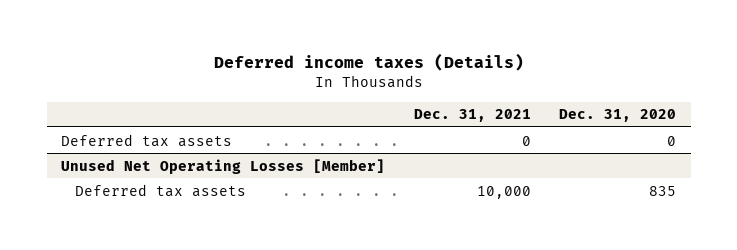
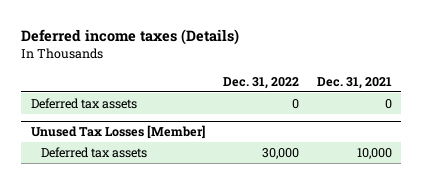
[559,109,677,123] Dec. 31, 2020 -> none
none -> [222,76,299,89] Dec. 31, 2022
[60,158,385,174] Unused Net Operating Losses [Member] -> [30,125,205,140] Unused Tax Losses [Member]

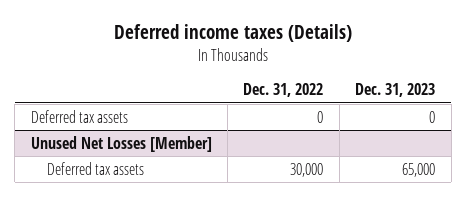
[317,76,393,89] Dec. 31, 2021 -> none
none -> [355,83,436,98] Dec. 31, 2023
[30,125,205,140] Unused Tax Losses [Member] -> [30,135,212,152] Unused Net Losses [Member]

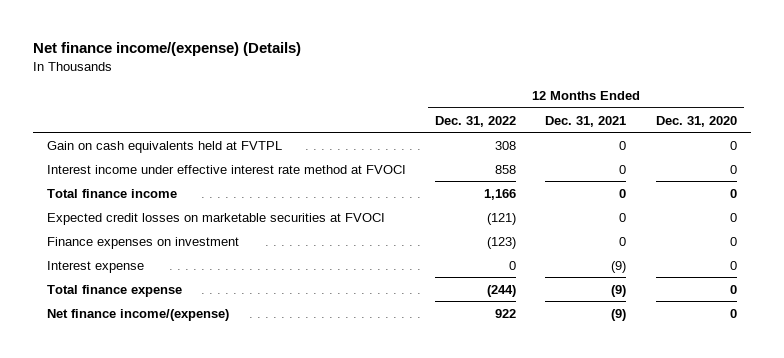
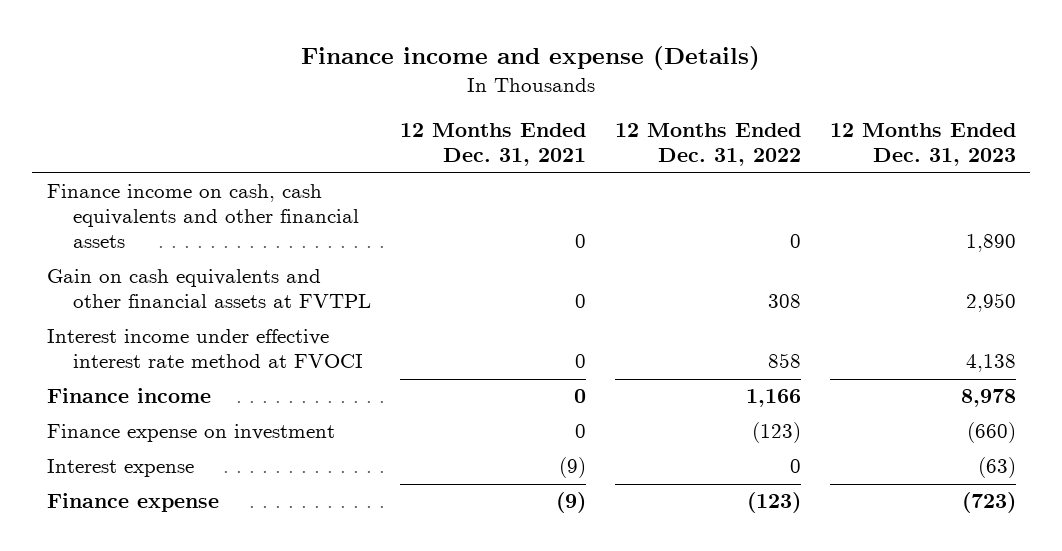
[32,41,301,56] Net finance income/(expense) (Details) -> [301,46,761,71] Finance income and expense (Details)
[655,115,737,127] Dec. 31, 2020 -> none
none -> [829,123,1016,167] 12 Months Ended Dec. 31, 2023
none -> [46,184,359,249] Finance income on cash, cash equivalents and other financial assets
[47,140,283,153] Gain on cash equivalents held at FVTPL -> [46,269,371,309] Gain on cash equivalents and other financial assets at FVTPL
[47,212,386,225] Expected credit losses on marketable securities at FVOCI -> none
[47,188,178,198] Total finance income -> [46,388,211,404] Finance income
[47,236,240,249] Finance expenses on investment -> [46,424,335,443] Finance expense on investment
[47,308,230,321] Net finance income/(expense) -> none
[47,284,183,297] Total finance expense -> [46,493,219,513] Finance expense
[487,284,517,297] (244) -> [746,492,801,514] (123)

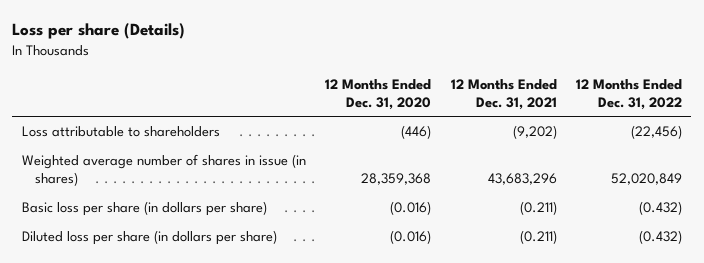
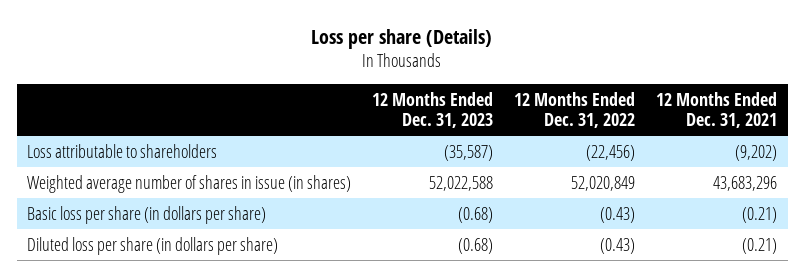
[325,79,432,110] 12 Months Ended Dec. 31, 2020 -> none
none -> [372,91,494,129] 12 Months Ended Dec. 31, 2023
[519,201,557,216] (0.211) -> [742,206,778,223] (0.21)
[638,201,682,216] (0.432) -> [600,206,636,223] (0.43)
[519,230,557,245] (0.211) -> [742,237,778,254] (0.21)
[638,230,682,245] (0.432) -> [600,237,636,254] (0.43)

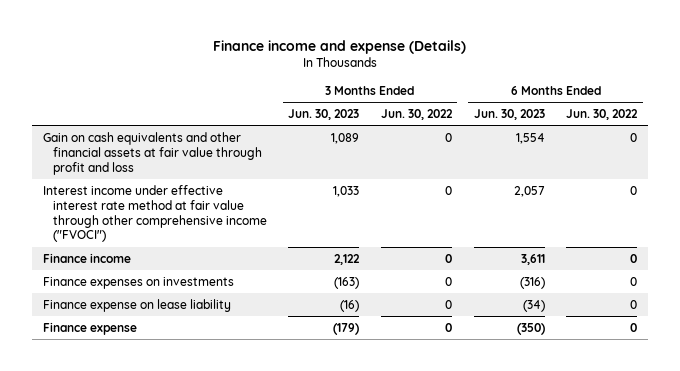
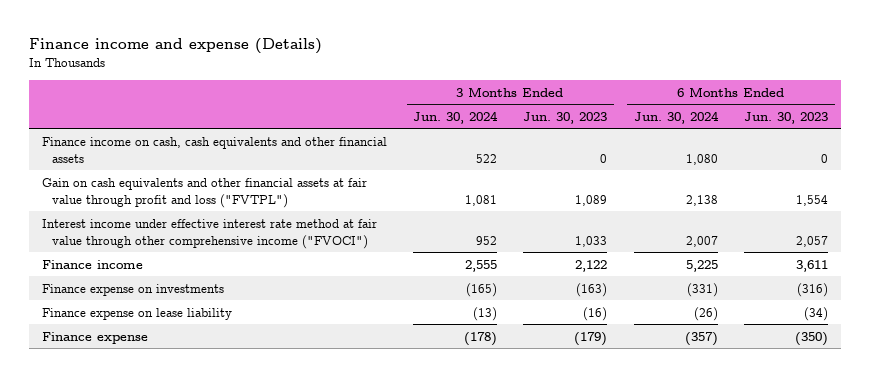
[381,109,454,121] Jun. 30, 2022 -> none
[566,109,639,121] Jun. 30, 2022 -> none
none -> [413,110,499,124] Jun. 30, 2024
none -> [633,110,719,124] Jun. 30, 2024
none -> [41,136,387,163] Finance income on cash, cash equivalents and other financial assets
[42,131,262,175] Gain on cash equivalents and other financial assets at fair value through profit and loss -> [41,177,367,208] Gain on cash equivalents and other financial assets at fair value through profit and loss ("FVTPL")
[42,276,234,289] Finance expenses on investments -> [41,283,224,296] Finance expense on investments

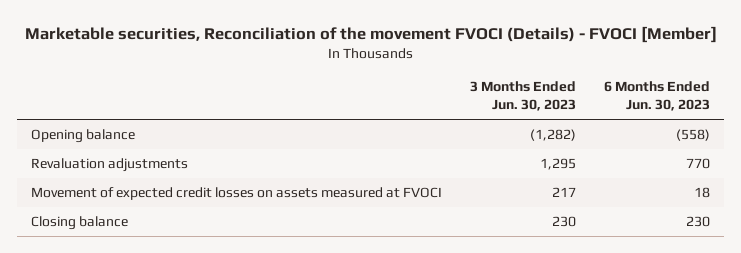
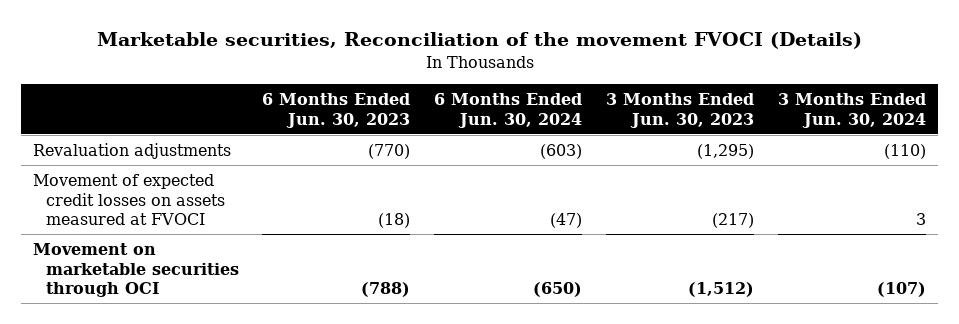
[24,26,717,44] Marketable securities, Reconciliation of the movement FVOCI (Details) - FVOCI [Member] -> [96,32,862,50] Marketable securities, Reconciliation of the movement FVOCI (Details)
none -> [434,92,583,128] 6 Months Ended Jun. 30, 2024
none -> [777,92,926,128] 3 Months Ended Jun. 30, 2024
[31,128,136,143] Opening balance -> none
[31,215,129,230] Closing balance -> none
[540,157,577,170] 1,295 -> [697,143,755,159] (1,295)
[686,157,711,169] 770 -> [368,143,411,159] (770)
[552,186,577,197] 217 -> [712,213,755,229] (217)
[694,186,711,198] 18 -> [378,213,411,229] (18)
none -> [33,242,239,298] Movement on marketable securities through OCI

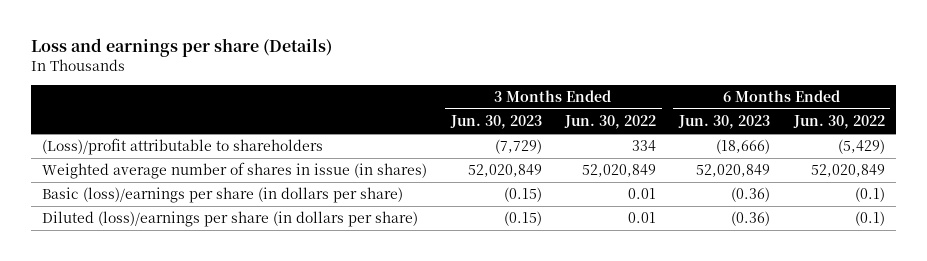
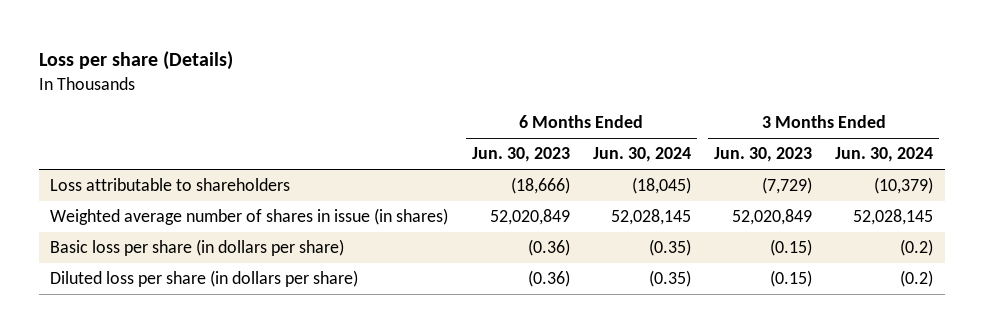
[30,38,332,58] Loss and earnings per share (Details) -> [38,50,233,70] Loss per share (Details)
[563,115,656,130] Jun. 30, 2022 -> none
[792,115,885,130] Jun. 30, 2022 -> none
none -> [592,147,691,163] Jun. 30, 2024
none -> [835,147,934,163] Jun. 30, 2024
[42,138,324,156] (Loss)/profit attributable to shareholders -> [50,178,291,192] Loss attributable to shareholders
[42,187,404,204] Basic (loss)/earnings per share (in dollars per share) -> [50,239,345,257] Basic loss per share (in dollars per share)
[42,211,419,228] Diluted (loss)/earnings per share (in dollars per share) -> [50,270,359,288] Diluted loss per share (in dollars per share)

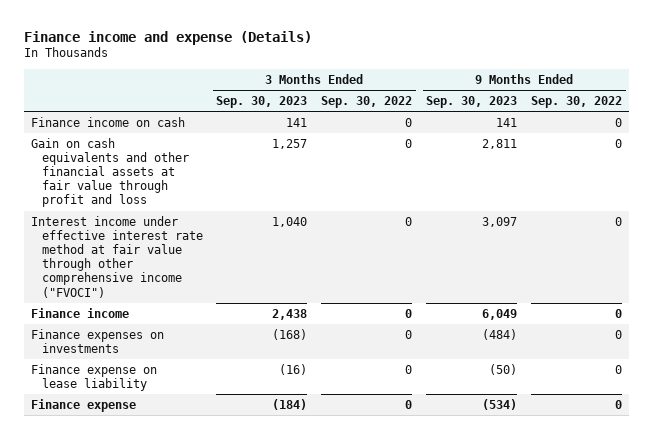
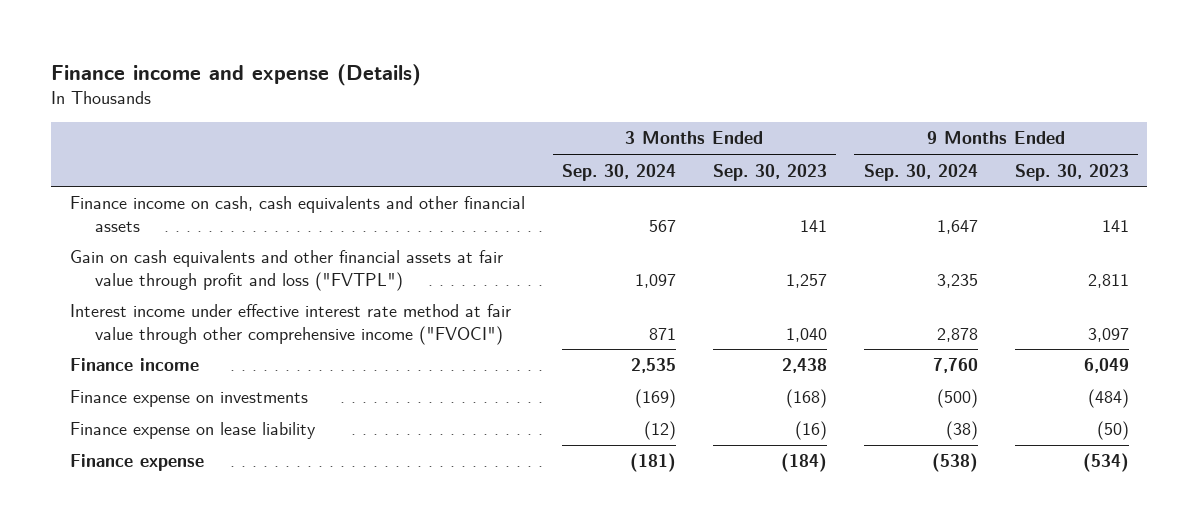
[321,95,413,108] Sep. 30, 2022 -> none
[531,95,623,108] Sep. 30, 2022 -> none
none -> [561,163,676,181] Sep. 30, 2024
none -> [863,163,978,181] Sep. 30, 2024
[30,116,185,127] Finance income on cash -> [69,196,525,232] Finance income on cash, cash equivalents and other financial assets
[30,137,189,208] Gain on cash equivalents and other financial assets at fair value through profit and loss -> [69,250,503,291] Gain on cash equivalents and other financial assets at fair value through profit and loss ("FVTPL")
[30,328,164,353] Finance expenses on investments -> [69,390,308,408] Finance expense on investments

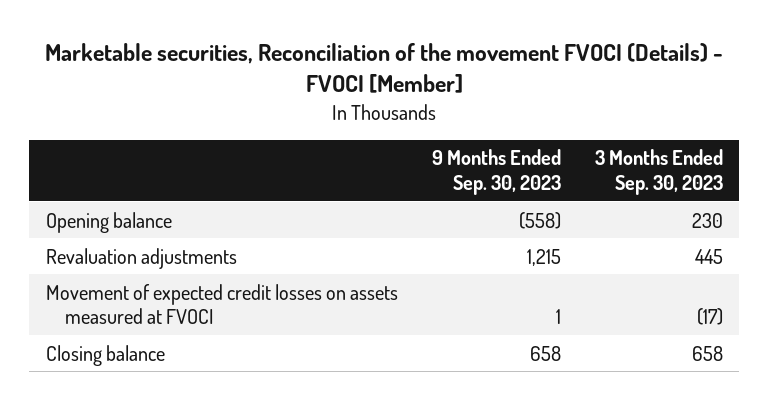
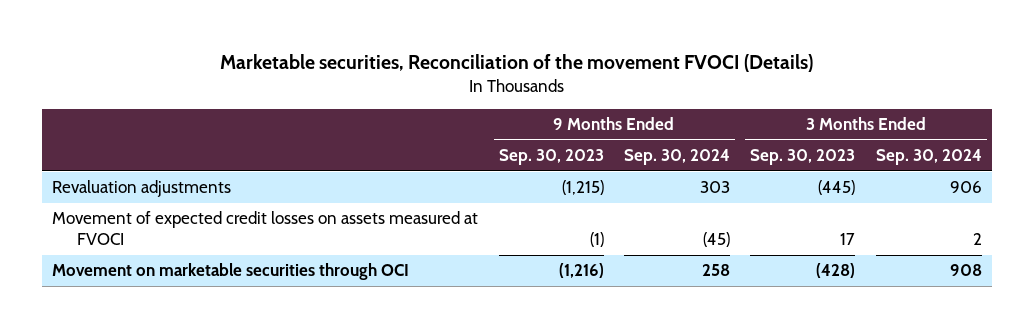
[45,42,724,94] Marketable securities, Reconciliation of the movement FVOCI (Details) - FVOCI [Member] -> [219,53,813,72] Marketable securities, Reconciliation of the movement FVOCI (Details)
none -> [623,149,730,166] Sep. 30, 2024
none -> [875,149,982,166] Sep. 30, 2024
[46,211,173,233] Opening balance -> none
[46,344,166,366] Closing balance -> none
[526,248,561,266] 1,215 -> [561,180,604,196] (1,215)
[694,248,723,264] 445 -> [818,180,856,196] (445)
[555,309,561,325] 1 -> [589,232,604,248] (1)
[696,308,723,326] (17) -> [840,233,856,246] 17
none -> [52,263,410,281] Movement on marketable securities through OCI

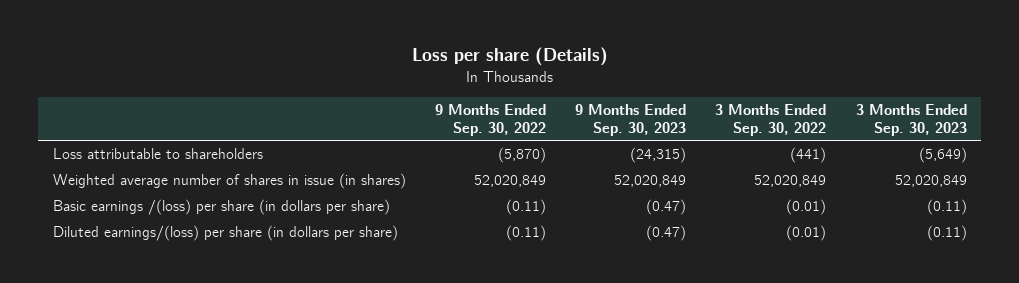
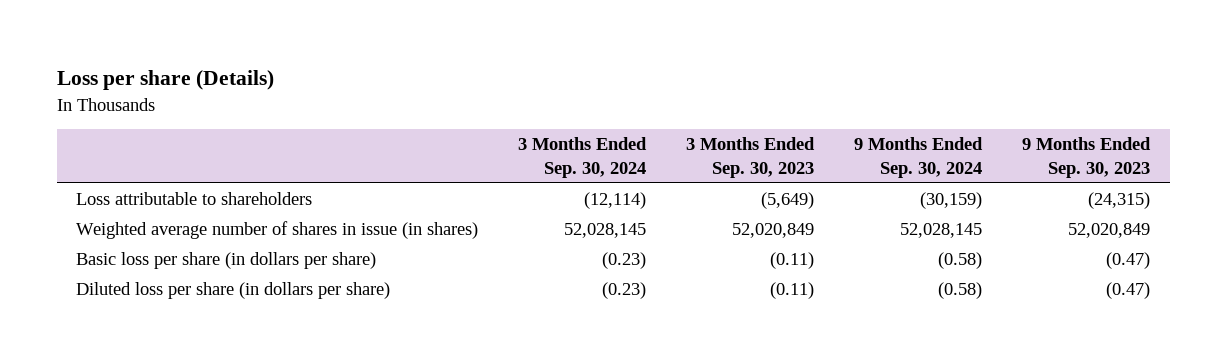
[434,103,546,136] 9 Months Ended Sep. 30, 2022 -> none
[715,103,827,136] 3 Months Ended Sep. 30, 2022 -> none
none -> [518,137,648,178] 3 Months Ended Sep. 30, 2024
none -> [853,137,983,178] 9 Months Ended Sep. 30, 2024
[52,198,390,215] Basic earnings /(loss) per share (in dollars per share) -> [76,251,377,269] Basic loss per share (in dollars per share)
[52,224,398,241] Diluted earnings/(loss) per share (in dollars per share) -> [76,281,391,299] Diluted loss per share (in dollars per share)

